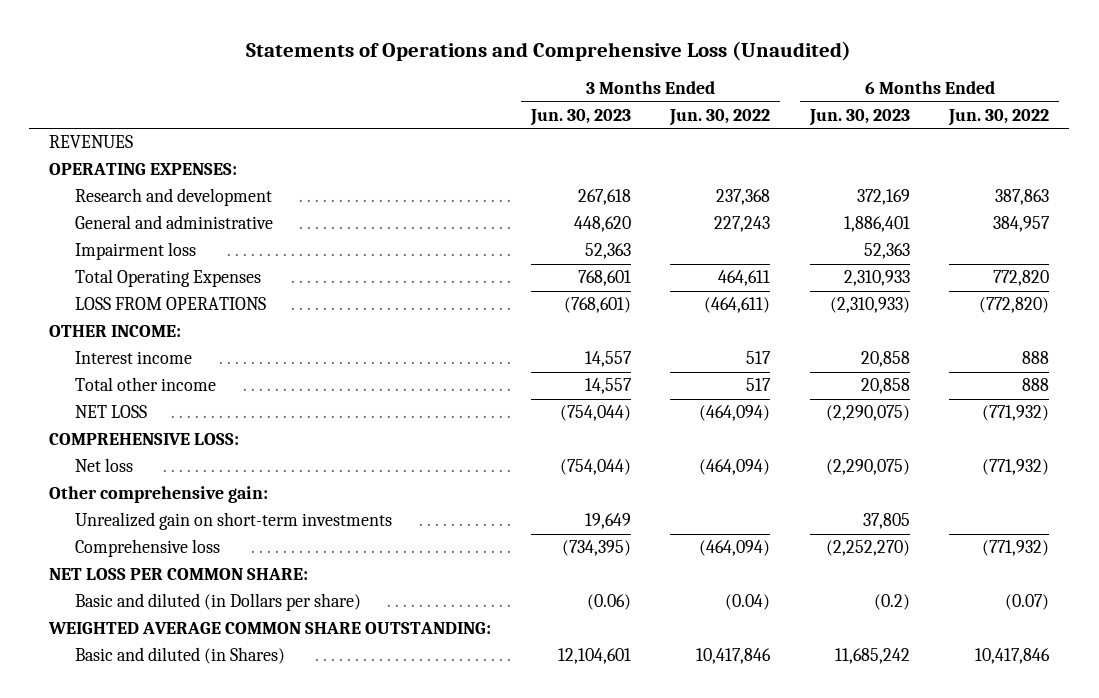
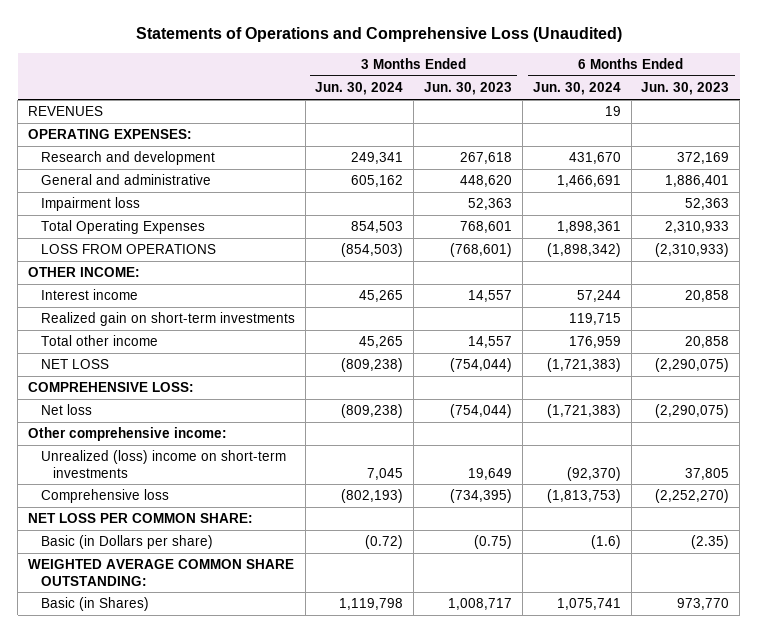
[669,108,771,126] Jun. 30, 2022 -> none
[948,108,1050,126] Jun. 30, 2022 -> none
none -> [315,82,404,96] Jun. 30, 2024
none -> [532,82,621,96] Jun. 30, 2024
none -> [40,312,295,327] Realized gain on short-term investments
[49,486,269,504] Other comprehensive gain: -> [28,427,228,442] Other comprehensive income:
[74,512,392,531] Unrealized gain on short-term investments -> [40,450,286,478] Unrealized (loss) income on short-term investments
[74,593,361,612] Basic and diluted (in Dollars per share) -> [40,535,213,550] Basic (in Dollars per share)
[586,594,631,611] (0.06) -> [474,535,513,550] (0.75)
[873,594,910,611] (0.2) -> [691,535,730,550] (2.35)
[74,647,285,665] Basic and diluted (in Shares) -> [40,597,149,612] Basic (in Shares)
[557,648,631,665] 12,104,601 -> [448,598,513,611] 1,008,717
[834,648,910,665] 11,685,242 -> [677,598,730,611] 973,770

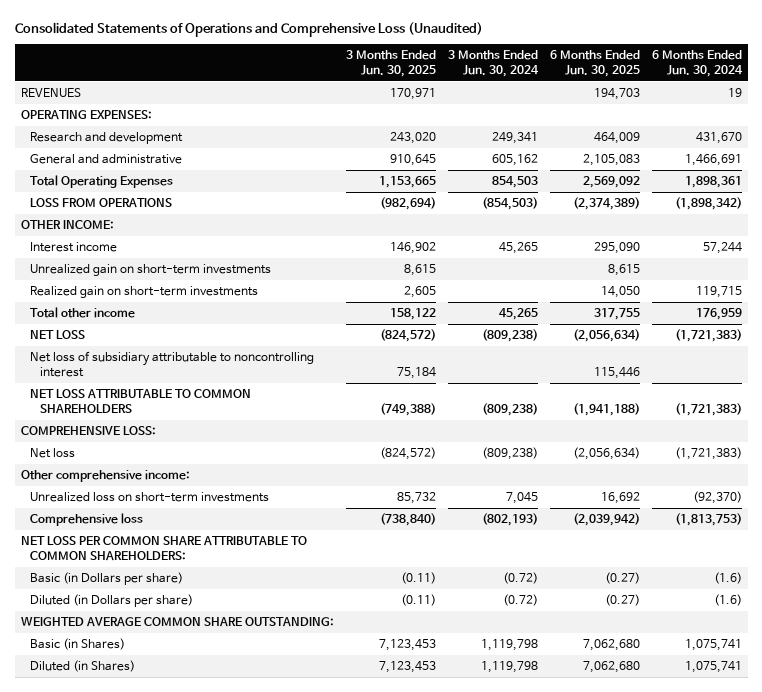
[135,27,622,43] Statements of Operations and Comprehensive Loss (Unaudited) -> [14,21,483,37] Consolidated Statements of Operations and Comprehensive Loss (Unaudited)
[424,82,513,96] Jun. 30, 2023 -> none
[641,82,730,96] Jun. 30, 2023 -> none
none -> [345,49,436,77] 3 Months Ended Jun. 30, 2025
none -> [549,49,640,77] 6 Months Ended Jun. 30, 2025
[40,197,140,212] Impairment loss -> none
none -> [30,264,272,277] Unrealized gain on short-term investments
none -> [30,351,315,377] Net loss of subsidiary attributable to noncontrolling interest
none -> [30,389,252,414] NET LOSS ATTRIBUTABLE TO COMMON SHAREHOLDERS
[40,450,286,478] Unrealized (loss) income on short-term investments -> [30,492,270,503] Unrealized loss on short-term investments
[28,513,254,524] NET LOSS PER COMMON SHARE: -> [20,536,307,561] NET LOSS PER COMMON SHARE ATTRIBUTABLE TO COMMON SHAREHOLDERS:
none -> [30,594,194,608] Diluted (in Dollars per share)
none -> [30,660,136,673] Diluted (in Shares)

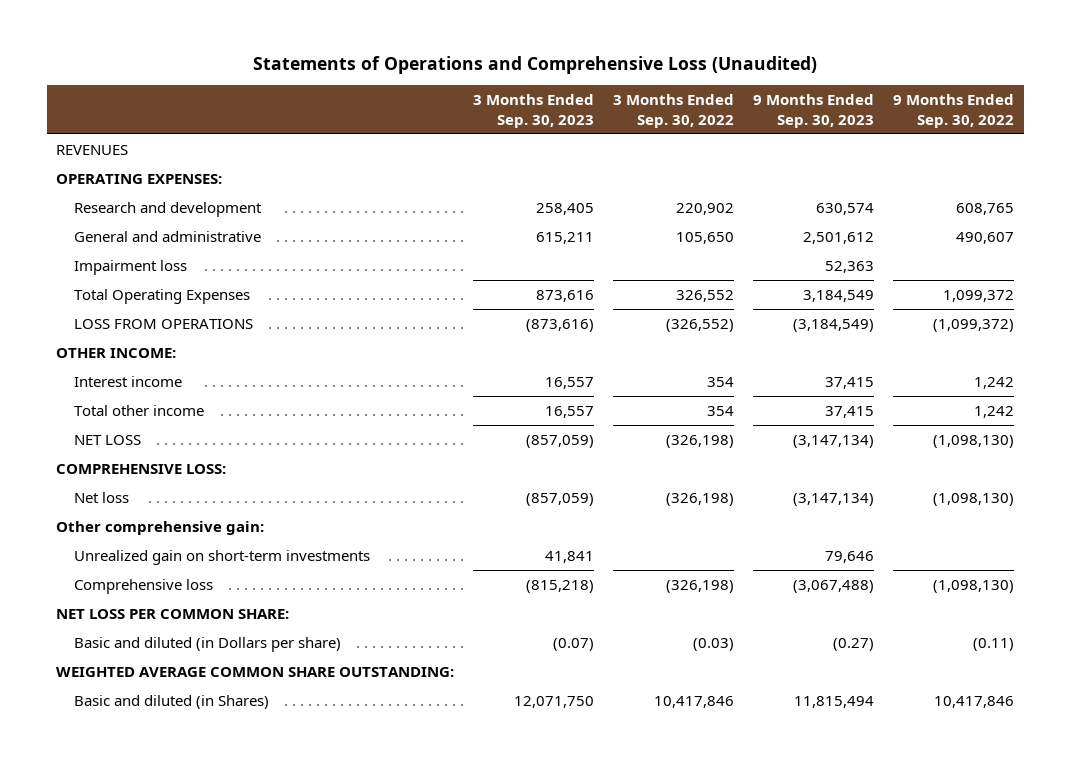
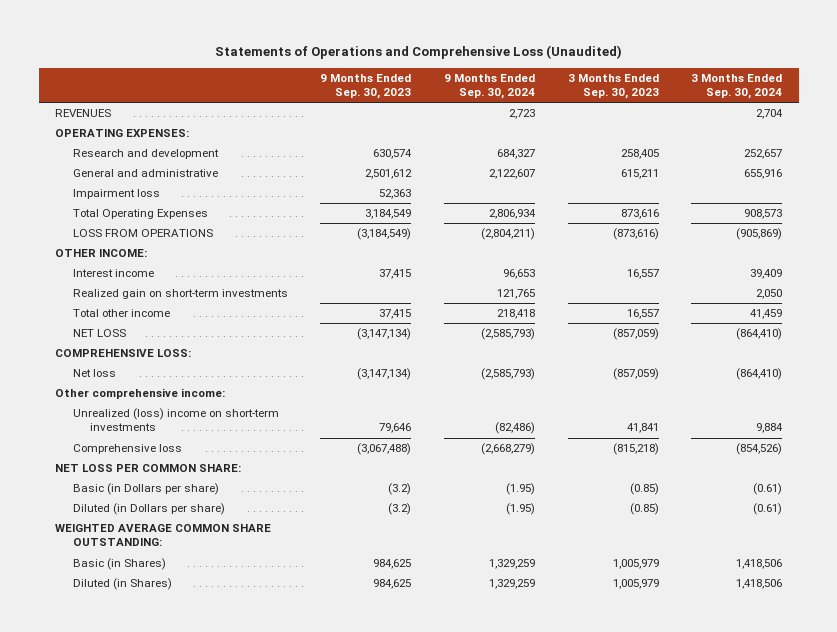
[613,94,735,128] 3 Months Ended Sep. 30, 2022 -> none
[893,94,1015,128] 9 Months Ended Sep. 30, 2022 -> none
none -> [443,73,535,100] 9 Months Ended Sep. 30, 2024
none -> [691,73,783,100] 3 Months Ended Sep. 30, 2024
none -> [72,289,288,300] Realized gain on short-term investments
[56,521,265,536] Other comprehensive gain: -> [55,388,226,400] Other comprehensive income:
[74,550,371,566] Unrealized gain on short-term investments -> [72,408,279,432] Unrealized (loss) income on short-term investments
[74,637,342,653] Basic and diluted (in Dollars per share) -> [72,483,219,496] Basic (in Dollars per share)
[553,638,595,652] (0.07) -> [629,483,659,496] (0.85)
[833,638,875,652] (0.27) -> [388,483,412,496] (3.2)
none -> [72,503,225,516] Diluted (in Dollars per share)
[74,695,270,710] Basic and diluted (in Shares) -> [72,558,166,571] Basic (in Shares)
[514,696,595,709] 12,071,750 -> [612,559,659,570] 1,005,979
[794,696,875,709] 11,815,494 -> [373,559,412,570] 984,625
none -> [72,578,172,591] Diluted (in Shares)

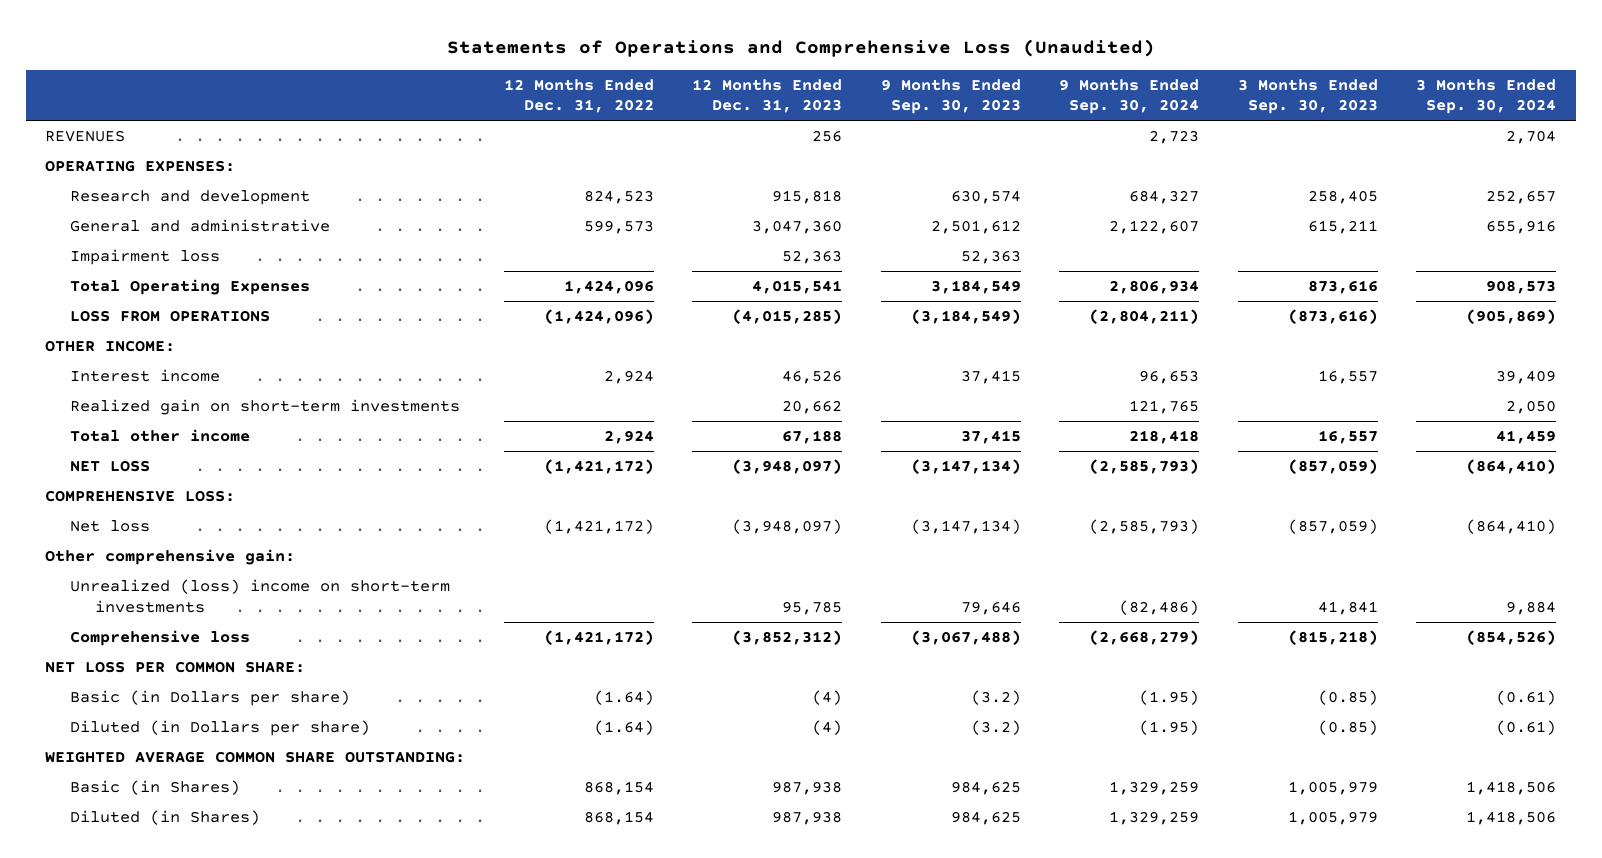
none -> [503,78,654,114] 12 Months Ended Dec. 31, 2022
none -> [692,78,843,114] 12 Months Ended Dec. 31, 2023
[55,388,226,400] Other comprehensive income: -> [45,549,296,566] Other comprehensive gain:

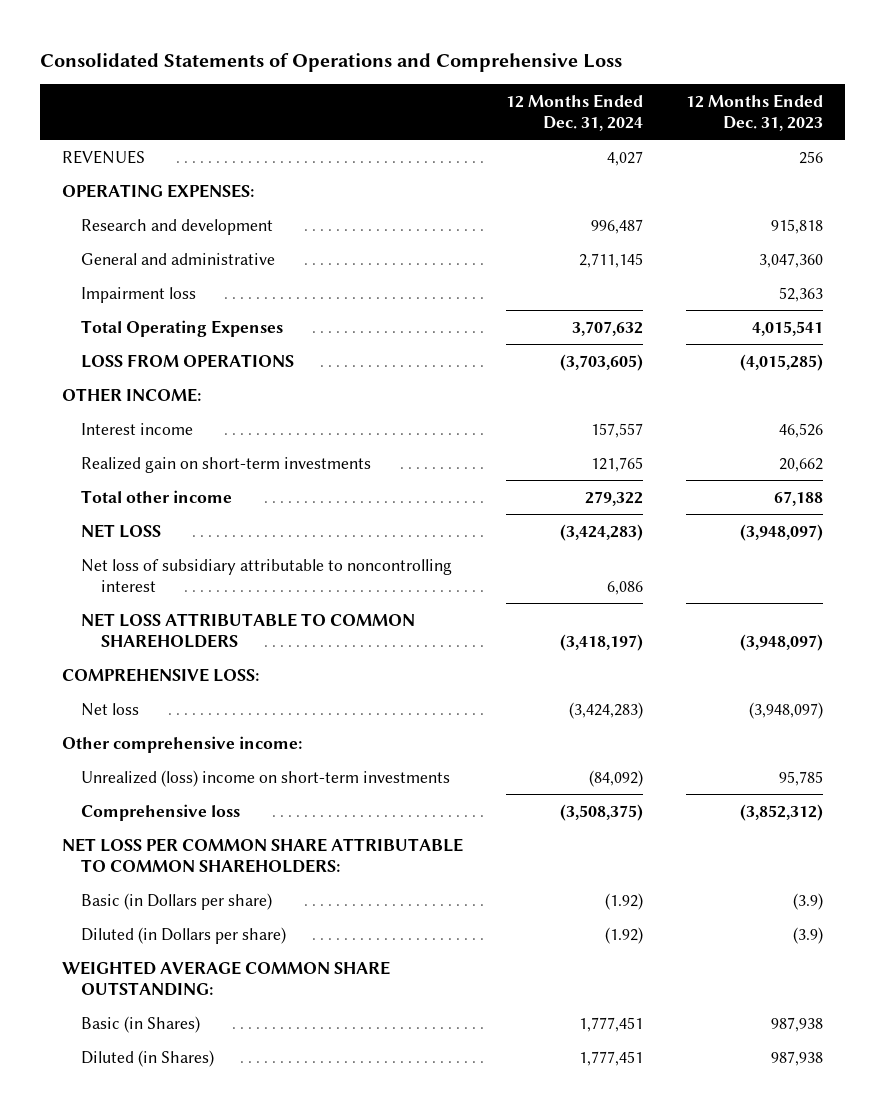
[446,38,1155,57] Statements of Operations and Comprehensive Loss (Unaudited) -> [40,52,623,72] Consolidated Statements of Operations and Comprehensive Loss
[503,78,654,114] 12 Months Ended Dec. 31, 2022 -> none
[880,78,1021,115] 9 Months Ended Sep. 30, 2023 -> none
[1059,78,1200,115] 9 Months Ended Sep. 30, 2024 -> none
[1237,78,1378,115] 3 Months Ended Sep. 30, 2023 -> none
[1416,78,1557,115] 3 Months Ended Sep. 30, 2024 -> none
none -> [505,93,643,131] 12 Months Ended Dec. 31, 2024
none -> [81,558,453,592] Net loss of subsidiary attributable to noncontrolling interest
none -> [81,612,416,648] NET LOSS ATTRIBUTABLE TO COMMON SHAREHOLDERS
[45,549,296,566] Other comprehensive gain: -> [61,735,302,753] Other comprehensive income:
[45,661,306,674] NET LOSS PER COMMON SHARE: -> [61,837,463,873] NET LOSS PER COMMON SHARE ATTRIBUTABLE TO COMMON SHAREHOLDERS:
[812,690,843,706] (4) -> [793,892,824,910] (3.9)
[812,720,843,736] (4) -> [793,926,824,944] (3.9)

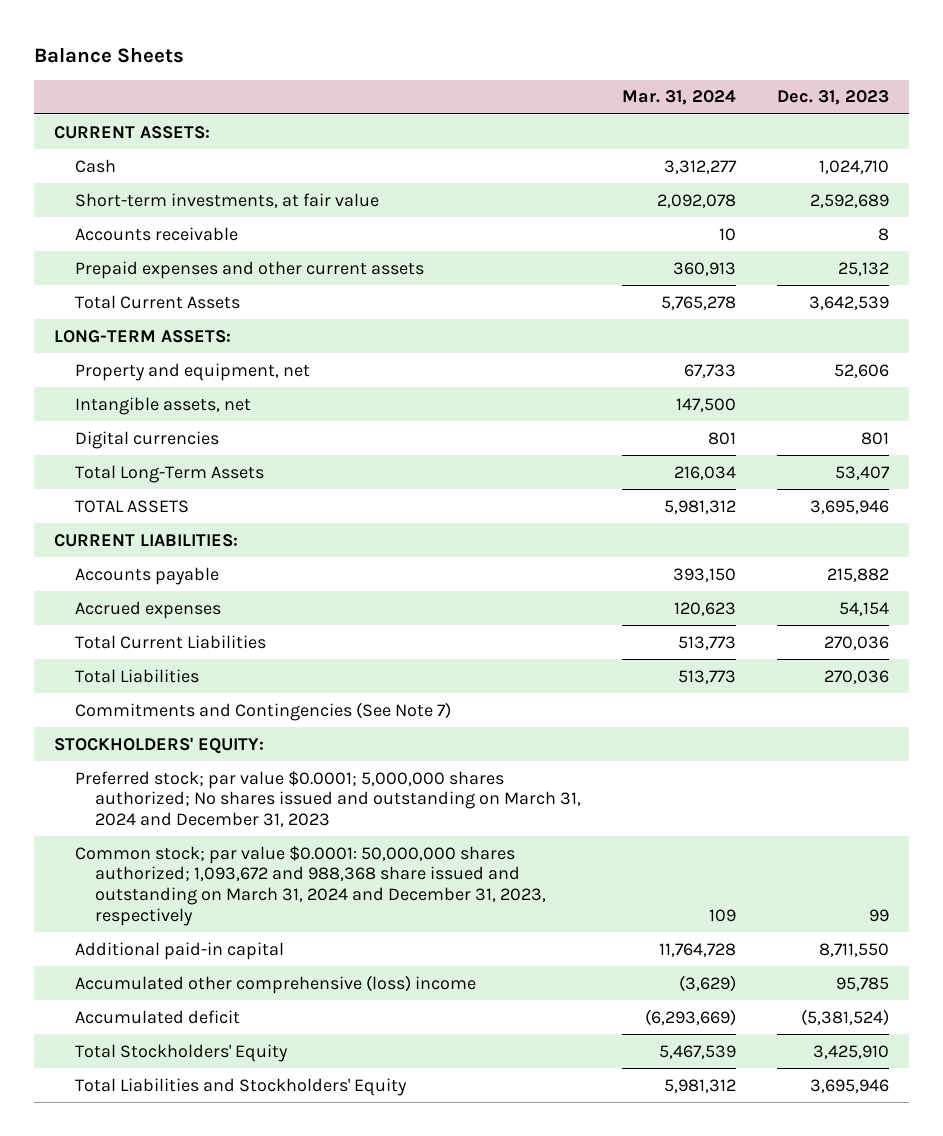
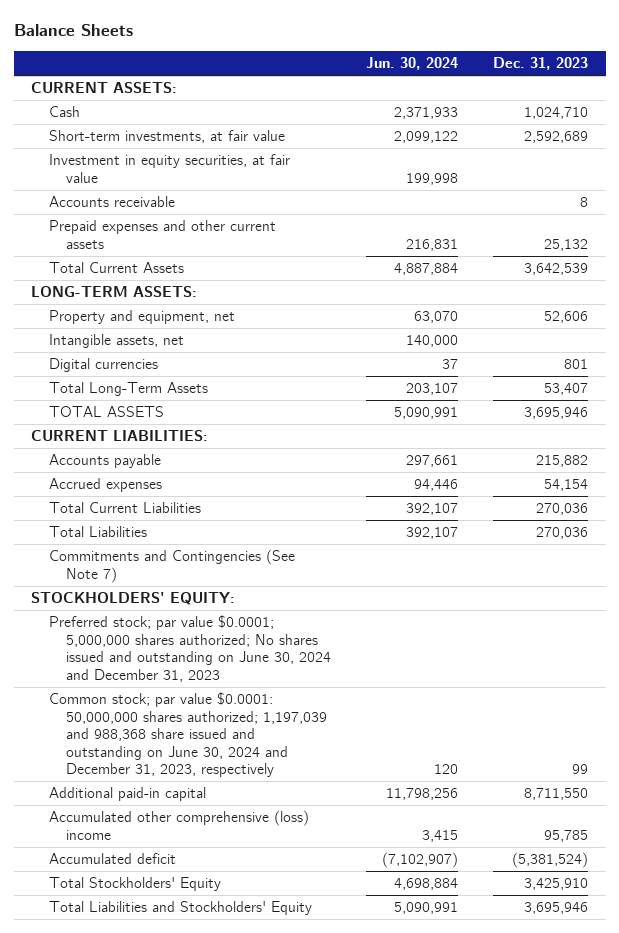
[621,90,736,106] Mar. 31, 2024 -> none
none -> [366,57,459,71] Jun. 30, 2024
none -> [48,154,290,183] Investment in equity securities, at fair value
[74,770,582,828] Preferred stock; par value $0.0001; 5,000,000 shares authorized; No shares issued and outstanding on March 31, 2024 and December 31, 2023 -> [48,615,332,682] Preferred stock; par value $0.0001; 5,000,000 shares authorized; No shares issued and outstanding on June 30, 2024 and December 31, 2023
[74,845,547,926] Common stock; par value $0.0001: 50,000,000 shares authorized; 1,093,672 and 988,368 share issued and outstanding on March 31, 2024 and December 31, 2023, respectively -> [48,692,328,778] Common stock; par value $0.0001: 50,000,000 shares authorized; 1,197,039 and 988,368 share issued and outstanding on June 30, 2024 and December 31, 2023, respectively

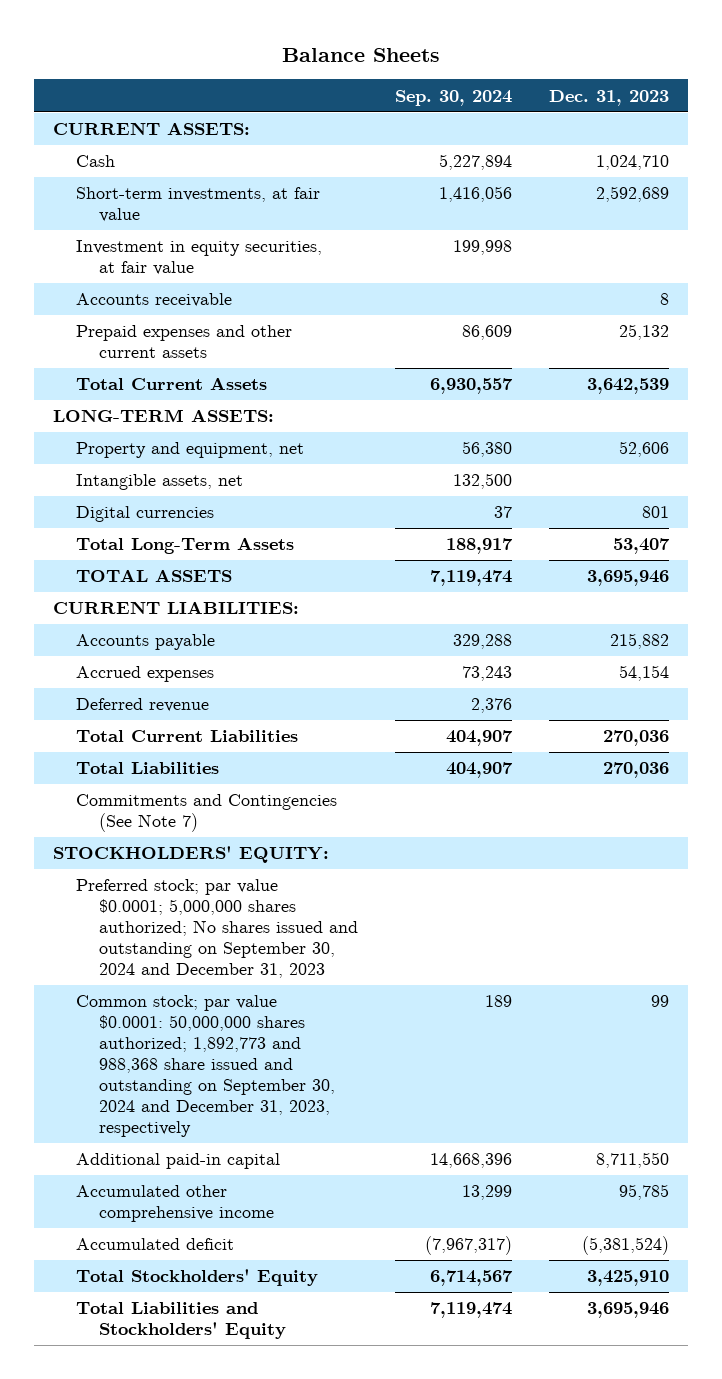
[366,57,459,71] Jun. 30, 2024 -> none
none -> [395,89,513,106] Sep. 30, 2024
none -> [75,698,209,713] Deferred revenue
[48,615,332,682] Preferred stock; par value $0.0001; 5,000,000 shares authorized; No shares issued and outstanding on June 30, 2024 and December 31, 2023 -> [75,879,358,979] Preferred stock; par value $0.0001; 5,000,000 shares authorized; No shares issued and outstanding on September 30, 2024 and December 31, 2023
[48,692,328,778] Common stock; par value $0.0001: 50,000,000 shares authorized; 1,197,039 and 988,368 share issued and outstanding on June 30, 2024 and December 31, 2023, respectively -> [75,995,335,1138] Common stock; par value $0.0001: 50,000,000 shares authorized; 1,892,773 and 988,368 share issued and outstanding on September 30, 2024 and December 31, 2023, respectively
[48,810,309,840] Accumulated other comprehensive (loss) income -> [75,1185,274,1223] Accumulated other comprehensive income

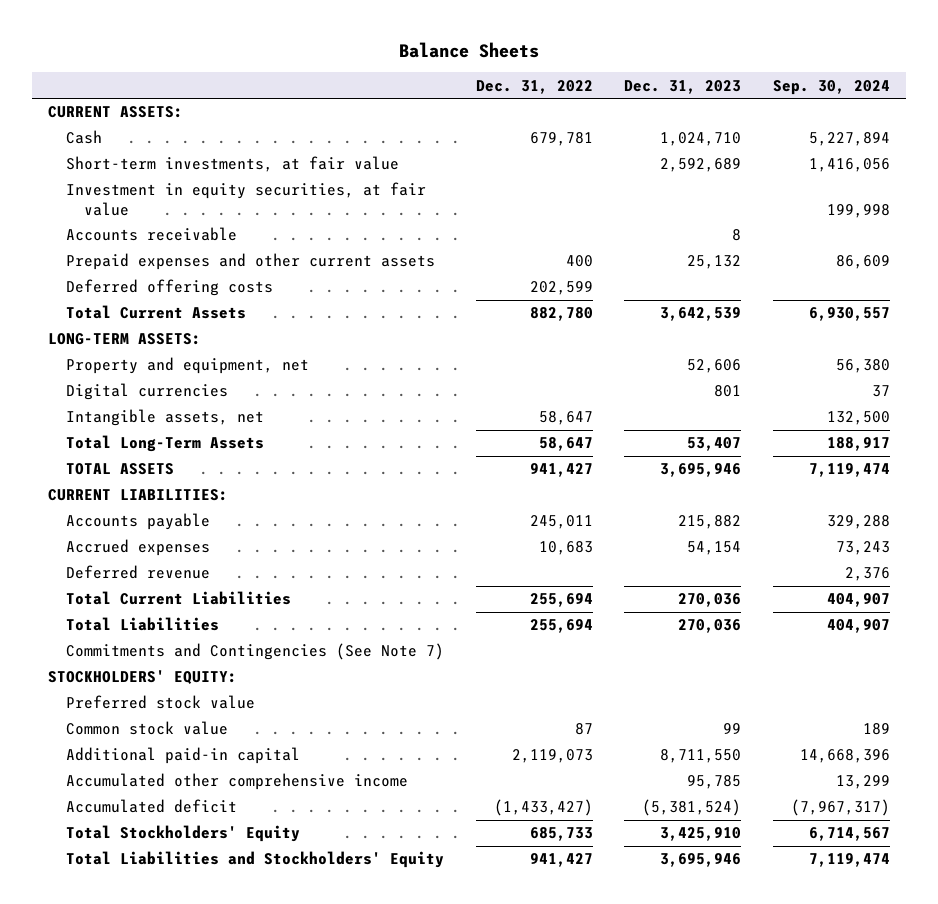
none -> [475,79,593,94] Dec. 31, 2022
none -> [66,279,274,297] Deferred offering costs
[75,474,243,491] Intangible assets, net -> [66,409,265,427] Intangible assets, net
[75,879,358,979] Preferred stock; par value $0.0001; 5,000,000 shares authorized; No shares issued and outstanding on September 30, 2024 and December 31, 2023 -> [66,695,256,710] Preferred stock value
[75,995,335,1138] Common stock; par value $0.0001: 50,000,000 shares authorized; 1,892,773 and 988,368 share issued and outstanding on September 30, 2024 and December 31, 2023, respectively -> [66,721,229,736] Common stock value

